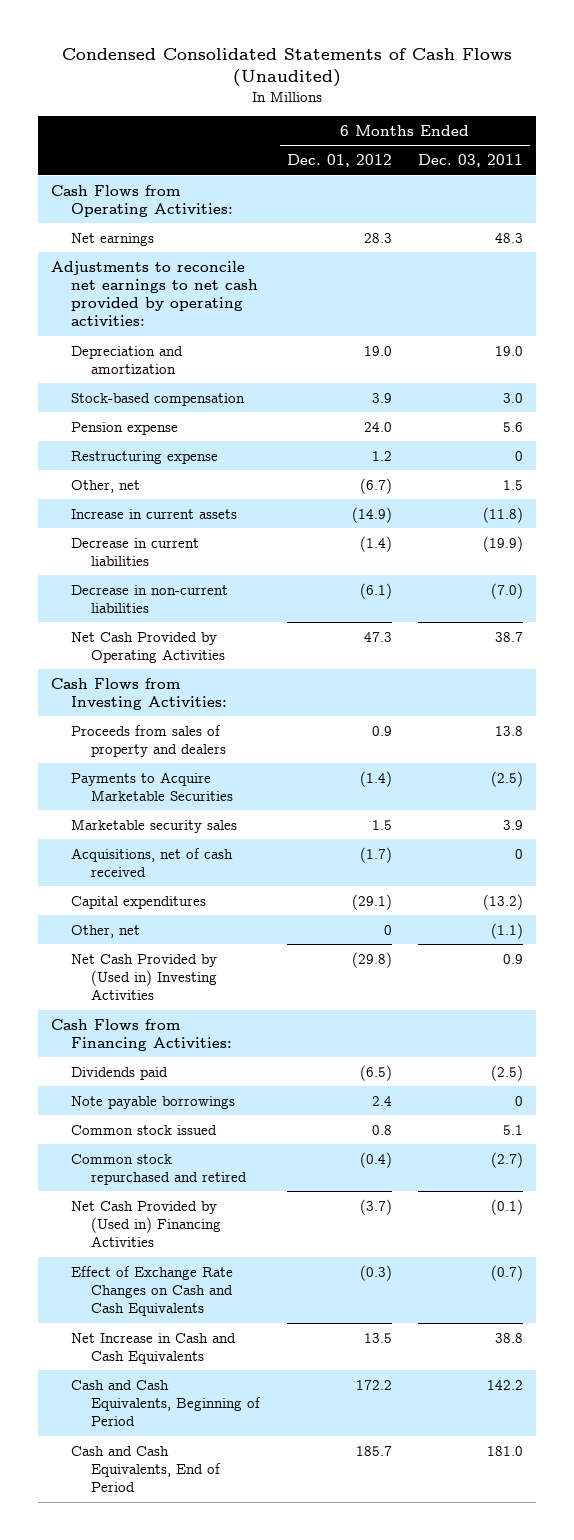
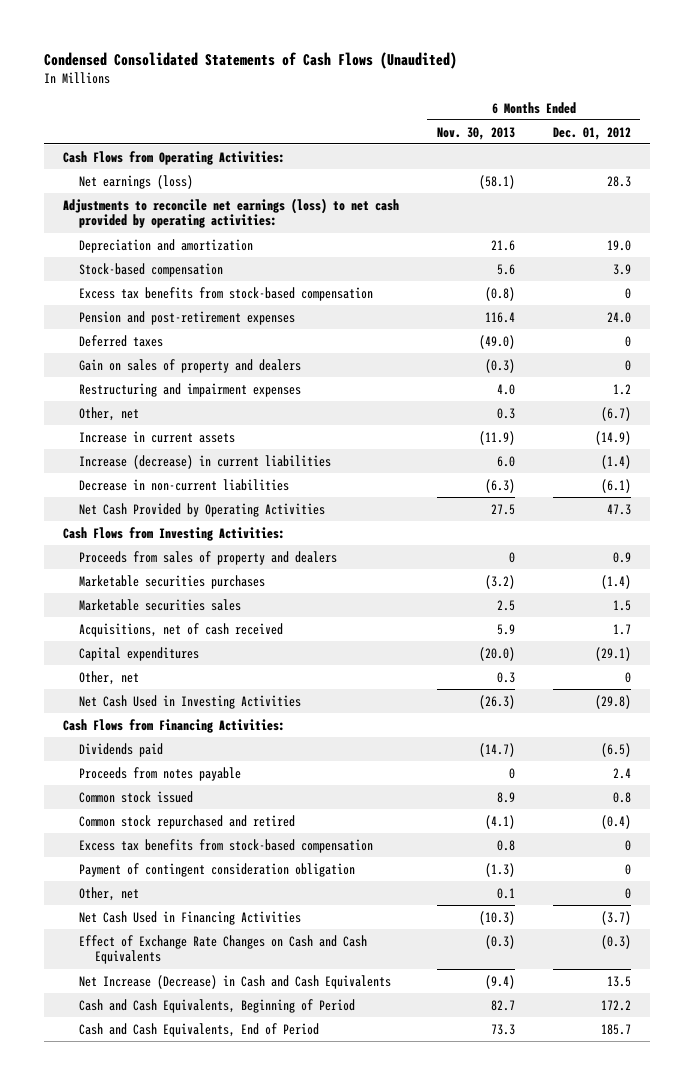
[417,154,523,168] Dec. 03, 2011 -> none
none -> [436,126,515,140] Nov. 30, 2013
[71,232,155,246] Net earnings -> [78,174,193,189] Net earnings (loss)
[50,260,259,327] Adjustments to reconcile net earnings to net cash provided by operating activities: -> [63,197,400,229] Adjustments to reconcile net earnings (loss) to net cash provided by operating activities:
[71,421,179,435] Pension expense -> none
none -> [78,286,373,301] Excess tax benefits from stock-based compensation
none -> [78,310,295,325] Pension and post-retirement expenses
none -> [78,334,163,347] Deferred taxes
none -> [78,358,301,373] Gain on sales of property and dealers
[71,450,219,464] Restructuring expense -> [78,382,301,397] Restructuring and impairment expenses
[71,537,200,566] Decrease in current liabilities -> [78,454,331,469] Increase (decrease) in current liabilities
[71,771,234,801] Payments to Acquire Marketable Securities -> [78,574,265,589] Marketable securities purchases
[71,818,238,833] Marketable security sales -> [78,598,241,611] Marketable securities sales
[359,846,392,863] (1.7) -> [612,623,631,635] 1.7
[71,953,218,1000] Net Cash Provided by (Used in) Investing Activities -> [78,694,301,709] Net Cash Used in Investing Activities
[71,1095,236,1109] Note payable borrowings -> [78,766,241,781] Proceeds from notes payable
none -> [78,838,373,853] Excess tax benefits from stock-based compensation
none -> [78,862,355,877] Payment of contingent consideration obligation
none -> [78,886,139,901] Other, net
[71,1200,222,1247] Net Cash Provided by (Used in) Financing Activities -> [78,910,301,925] Net Cash Used in Financing Activities
[71,1332,237,1364] Net Increase in Cash and Cash Equivalents -> [78,974,391,989] Net Increase (Decrease) in Cash and Cash Equivalents

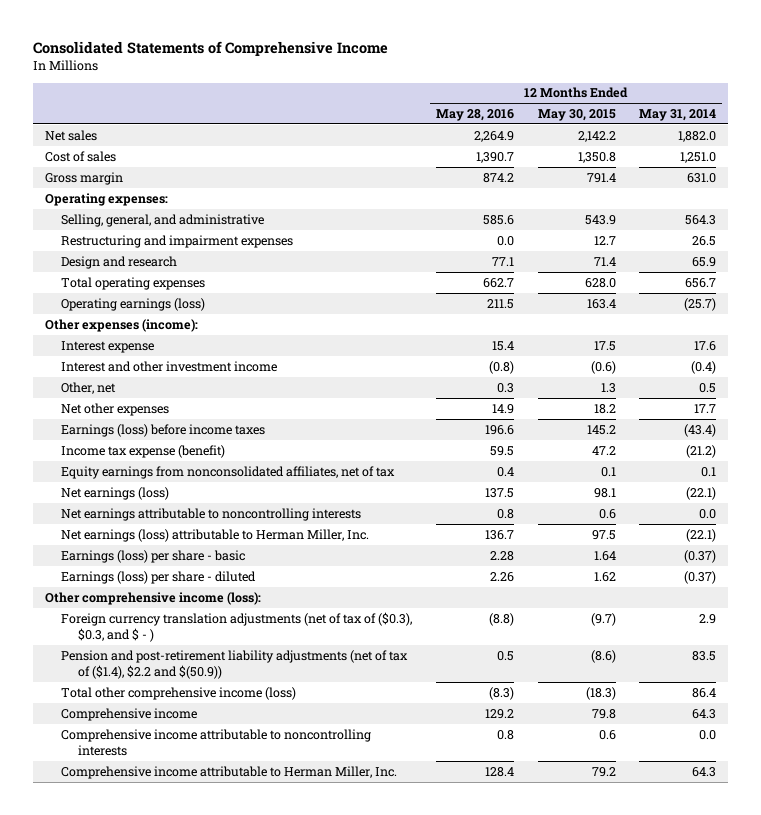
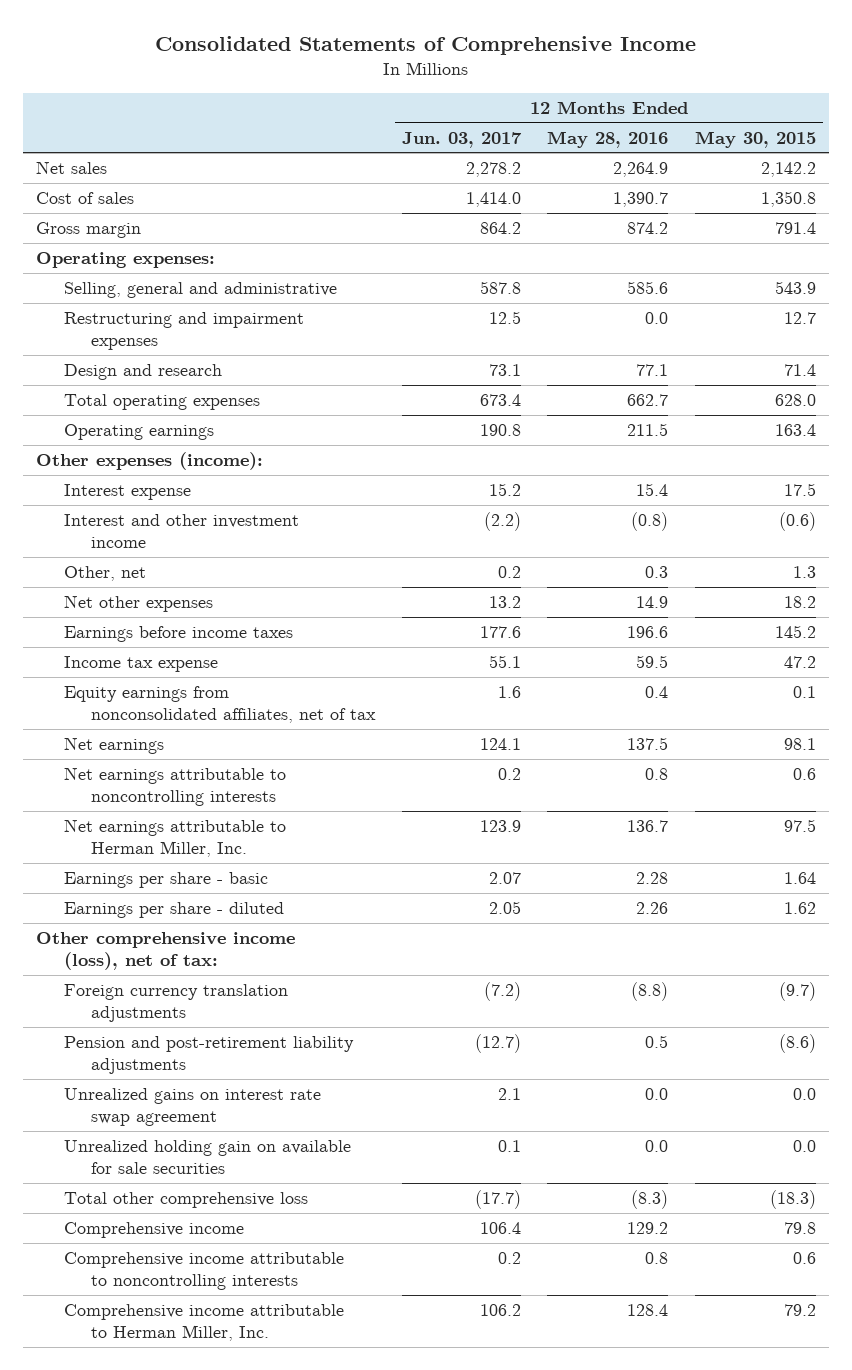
[639,108,717,121] May 31, 2014 -> none
none -> [401,131,522,148] Jun. 03, 2017
[61,213,265,227] Selling, general, and administrative -> [63,281,337,298] Selling, general and administrative
[61,297,206,311] Operating earnings (loss) -> [63,423,214,440] Operating earnings
[61,423,266,437] Earnings (loss) before income taxes -> [63,625,293,642] Earnings before income taxes
[61,444,226,458] Income tax expense (benefit) -> [63,655,218,672] Income tax expense
[61,486,170,500] Net earnings (loss) -> [63,736,164,754] Net earnings
[61,528,370,542] Net earnings (loss) attributable to Herman Miller, Inc. -> [63,818,286,858] Net earnings attributable to Herman Miller, Inc.
[61,549,246,563] Earnings (loss) per share - basic -> [63,871,268,888] Earnings per share - basic
[61,570,257,584] Earnings (loss) per share - diluted -> [63,901,284,918] Earnings per share - diluted
[44,591,261,605] Other comprehensive income (loss): -> [36,931,296,971] Other comprehensive income (loss), net of tax:
[61,611,413,643] Foreign currency translation adjustments (net of tax of ($0.3), $0.3, and $ - ) -> [63,983,288,1023] Foreign currency translation adjustments
[61,649,409,680] Pension and post-retirement liability adjustments (net of tax of ($1.4), $2.2 and $(50.9)) -> [63,1035,354,1075] Pension and post-retirement liability adjustments
none -> [63,1087,321,1127] Unrealized gains on interest rate swap agreement
none -> [63,1139,351,1175] Unrealized holding gain on available for sale securities
[61,686,297,700] Total other comprehensive income (loss) -> [63,1191,308,1208] Total other comprehensive loss

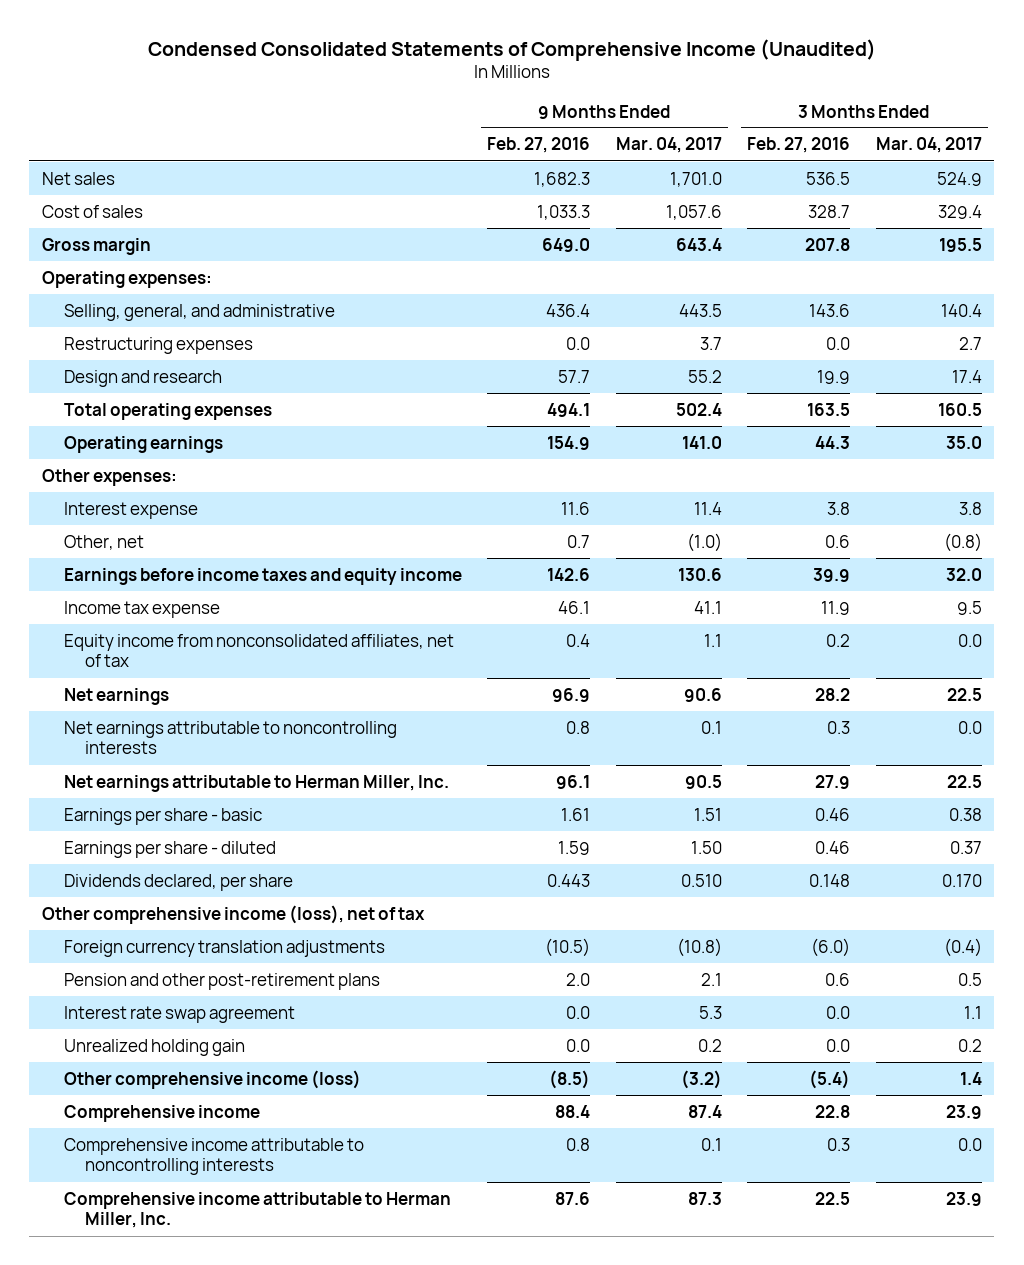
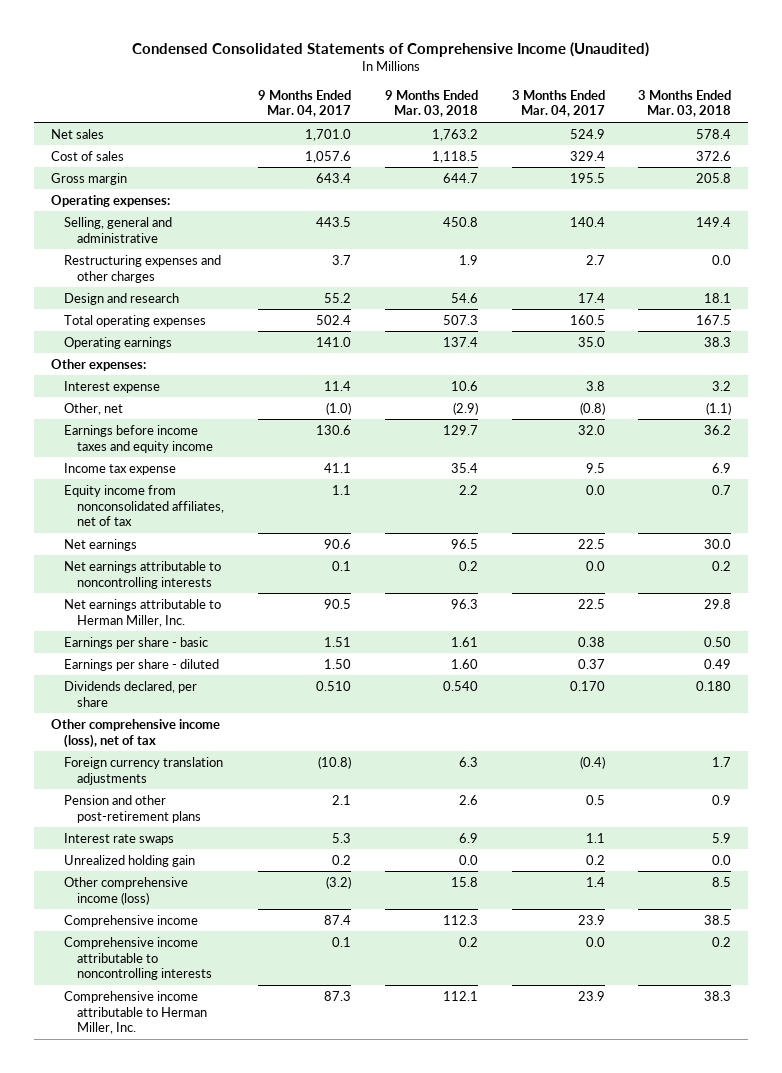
[487,137,591,154] Feb. 27, 2016 -> none
[747,137,851,154] Feb. 27, 2016 -> none
none -> [384,89,478,118] 9 Months Ended Mar. 03, 2018
none -> [638,89,732,118] 3 Months Ended Mar. 03, 2018
[63,303,335,321] Selling, general, and administrative -> [63,216,172,243] Selling, general and administrative
[63,336,253,354] Restructuring expenses -> [63,254,221,283] Restructuring expenses and other charges
[63,1005,295,1023] Interest rate swap agreement -> [63,832,174,845] Interest rate swaps

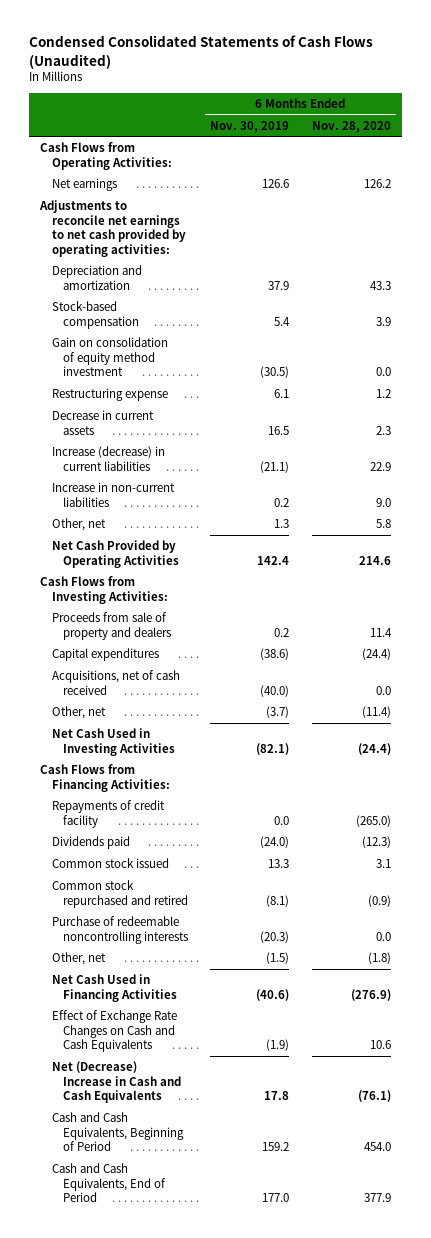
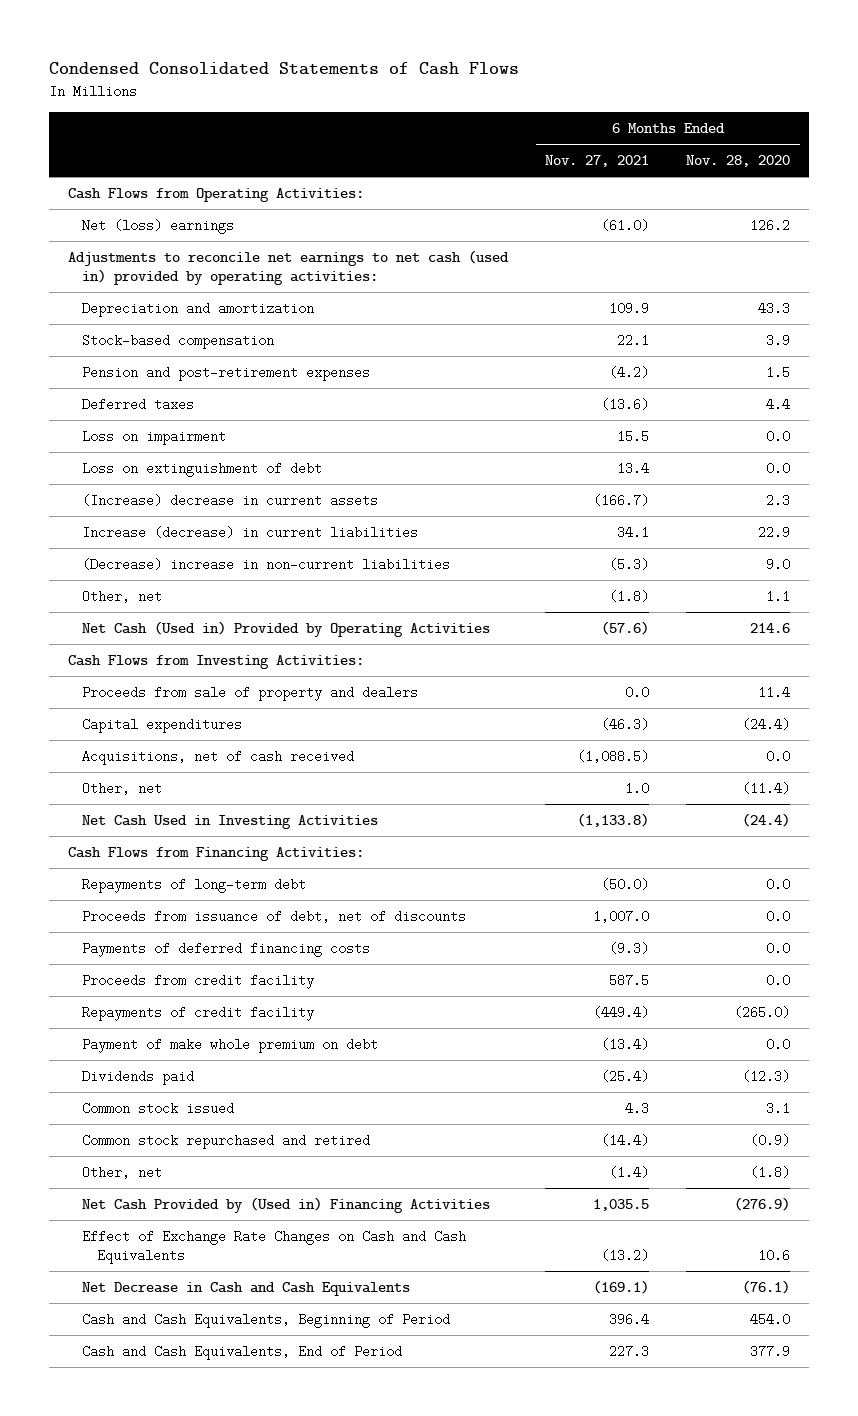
[29,35,374,69] Condensed Consolidated Statements of Cash Flows (Unaudited) -> [49,62,520,76] Condensed Consolidated Statements of Cash Flows
[210,120,290,133] Nov. 30, 2019 -> none
none -> [545,155,650,168] Nov. 27, 2021
[51,178,117,192] Net earnings -> [82,218,235,234] Net (loss) earnings
[39,200,186,257] Adjustments to reconcile net earnings to net cash provided by operating activities: -> [67,249,509,286] Adjustments to reconcile net earnings to net cash (used in) provided by operating activities:
[51,337,168,377] Gain on consolidation of equity method investment -> none
[51,388,168,402] Restructuring expense -> none
none -> [82,365,371,381] Pension and post-retirement expenses
none -> [82,397,195,411] Deferred taxes
none -> [82,429,227,445] Loss on impairment
none -> [82,461,323,477] Loss on extinguishment of debt
[51,410,154,435] Decrease in current assets -> [82,493,379,507] (Increase) decrease in current assets
[51,482,175,507] Increase in non-current liabilities -> [82,557,451,571] (Decrease) increase in non-current liabilities
[375,519,391,529] 5.8 -> [766,589,791,603] 1.1
[51,540,180,568] Net Cash Provided by Operating Activities -> [82,620,491,637] Net Cash (Used in) Provided by Operating Activities
none -> [82,877,307,893] Repayments of long-term debt
none -> [82,909,467,923] Proceeds from issuance of debt, net of discounts
none -> [82,941,371,957] Payments of deferred financing costs
none -> [82,973,315,989] Proceeds from credit facility
none -> [82,1037,379,1053] Payment of make whole premium on debt
[51,916,189,944] Purchase of redeemable noncontrolling interests -> none
[51,974,178,1002] Net Cash Used in Financing Activities -> [82,1196,491,1213] Net Cash Provided by (Used in) Financing Activities
[51,1061,182,1104] Net (Decrease) Increase in Cash and Cash Equivalents -> [82,1281,411,1296] Net Decrease in Cash and Cash Equivalents

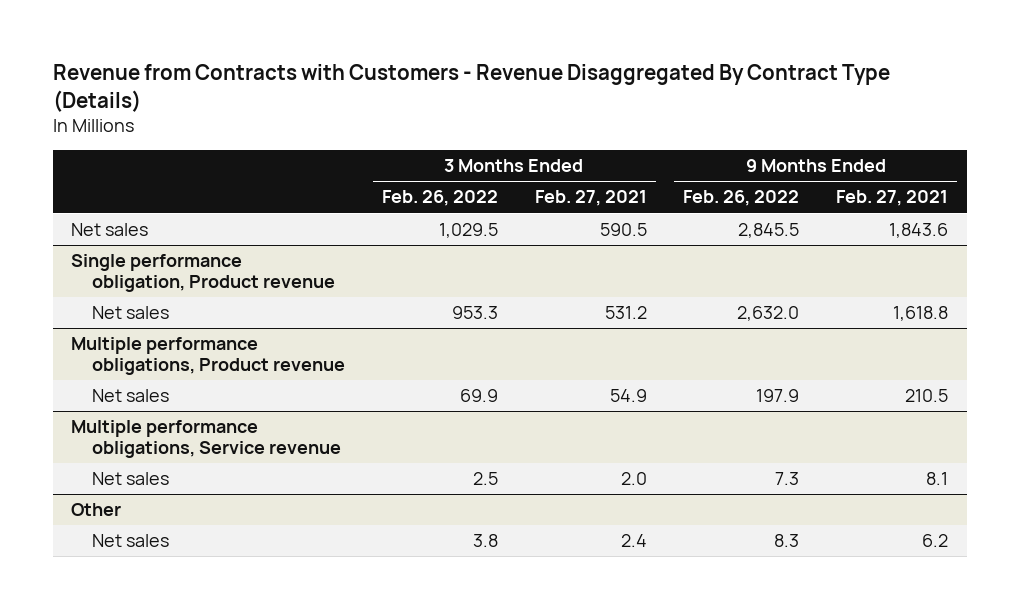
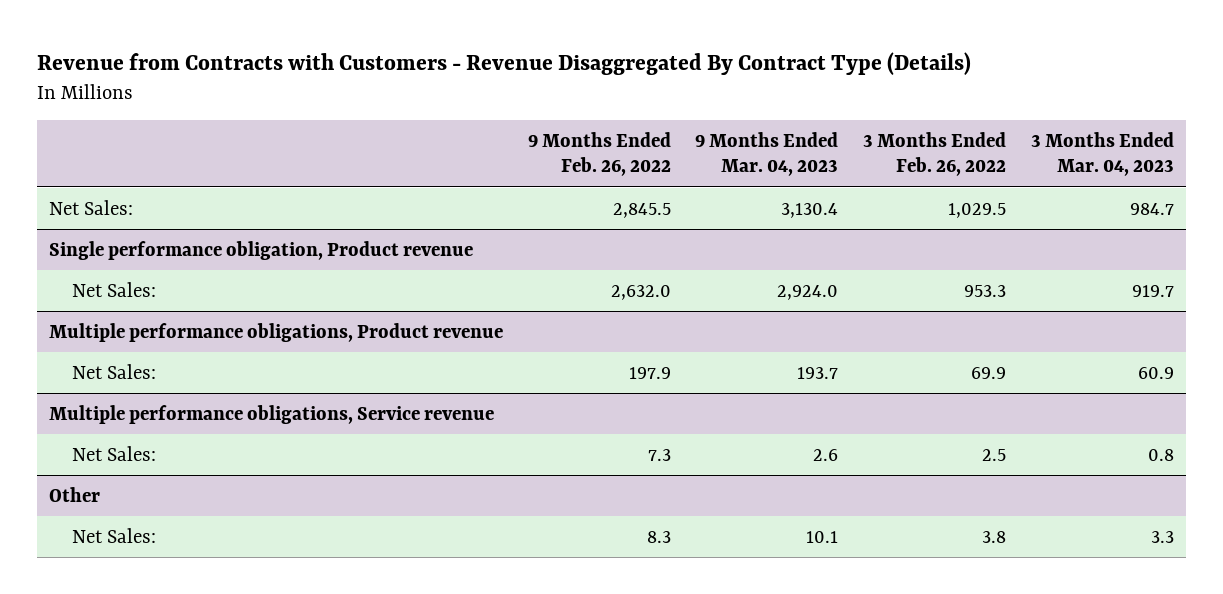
[534,190,647,207] Feb. 27, 2021 -> none
[836,190,949,207] Feb. 27, 2021 -> none
none -> [695,131,839,177] 9 Months Ended Mar. 04, 2023
none -> [1030,131,1174,177] 3 Months Ended Mar. 04, 2023
[70,223,148,237] Net sales -> [48,199,133,215] Net Sales:
[91,306,169,320] Net sales -> [71,281,156,297] Net Sales:
[91,389,169,403] Net sales -> [71,363,156,379] Net Sales:
[91,472,169,486] Net sales -> [71,445,156,461] Net Sales:
[91,534,169,548] Net sales -> [71,527,156,543] Net Sales:

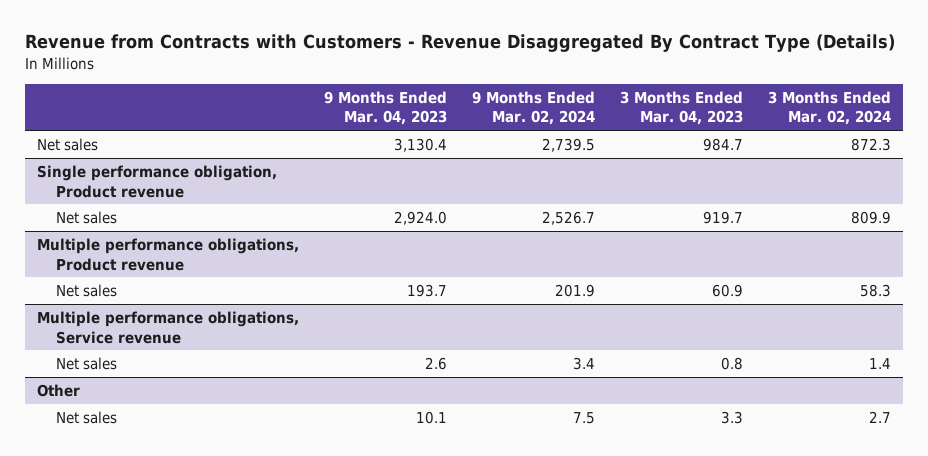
[527,131,671,177] 9 Months Ended Feb. 26, 2022 -> none
[863,131,1007,177] 3 Months Ended Feb. 26, 2022 -> none
none -> [472,90,596,126] 9 Months Ended Mar. 02, 2024
none -> [767,90,891,126] 3 Months Ended Mar. 02, 2024
[48,199,133,215] Net Sales: -> [37,137,99,151] Net sales
[71,281,156,297] Net Sales: -> [55,210,117,224] Net sales
[71,363,156,379] Net Sales: -> [55,283,117,297] Net sales
[71,445,156,461] Net Sales: -> [55,356,117,370] Net sales
[71,527,156,543] Net Sales: -> [55,410,117,424] Net sales

